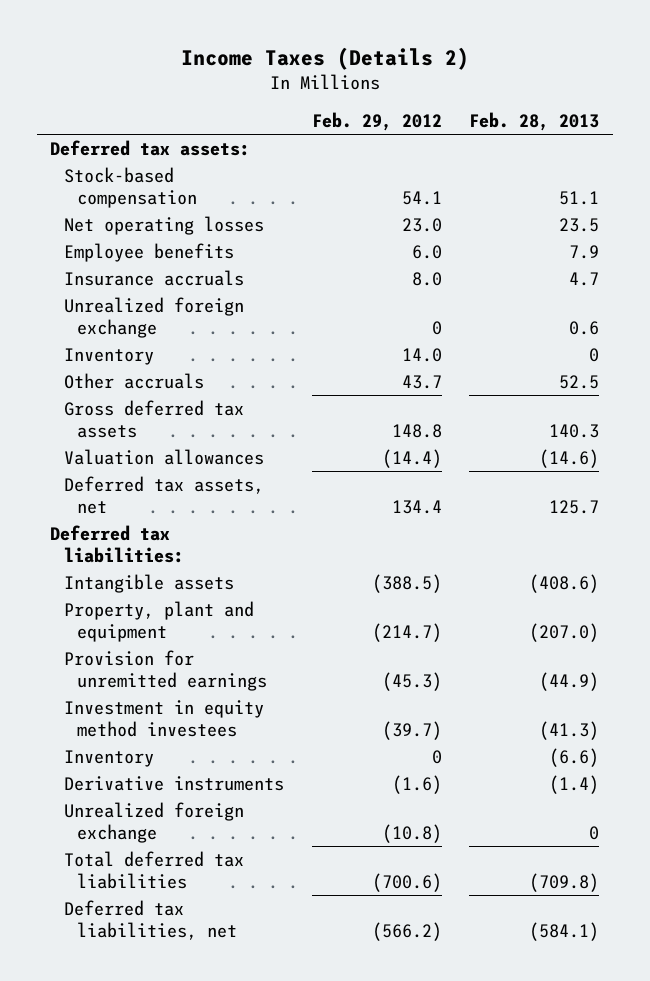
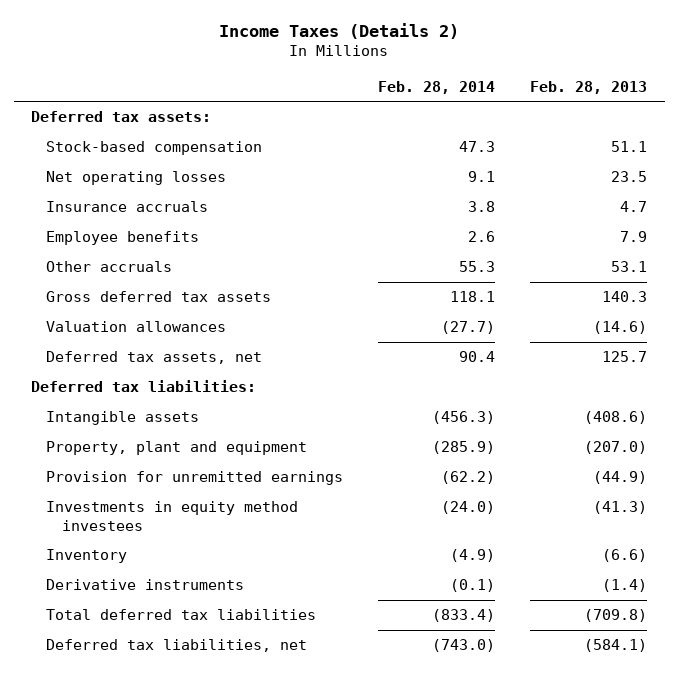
[311,112,442,132] Feb. 29, 2012 -> none
none -> [378,80,496,94] Feb. 28, 2014
[63,296,244,339] Unrealized foreign exchange -> none
[63,347,154,365] Inventory -> none
[63,242,234,262] Employee benefits -> [46,231,200,246] Employee benefits
[559,374,600,389] 52.5 -> [611,261,648,273] 53.1
[63,699,264,738] Investment in equity method investees -> [46,501,299,531] Investments in equity method investees
[63,801,244,844] Unrealized foreign exchange -> none

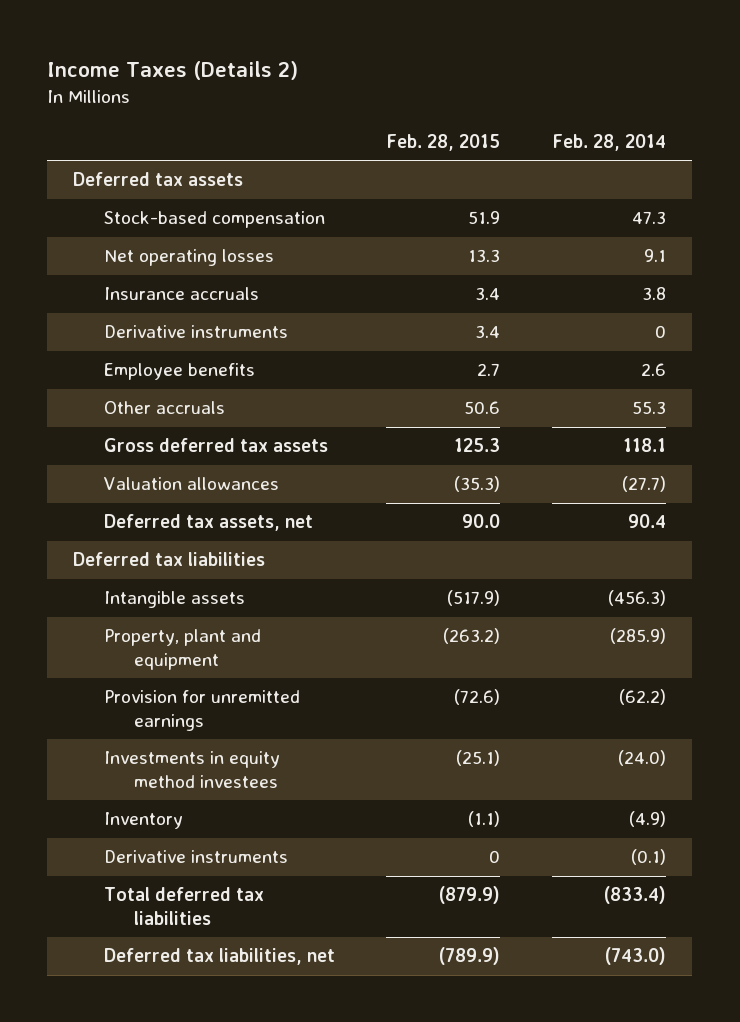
[530,80,648,94] Feb. 28, 2013 -> none
none -> [386,133,501,151] Feb. 28, 2015
[31,111,212,123] Deferred tax assets: -> [73,172,244,187] Deferred tax assets
none -> [103,325,288,339] Derivative instruments
[31,380,257,393] Deferred tax liabilities: -> [73,552,266,567] Deferred tax liabilities

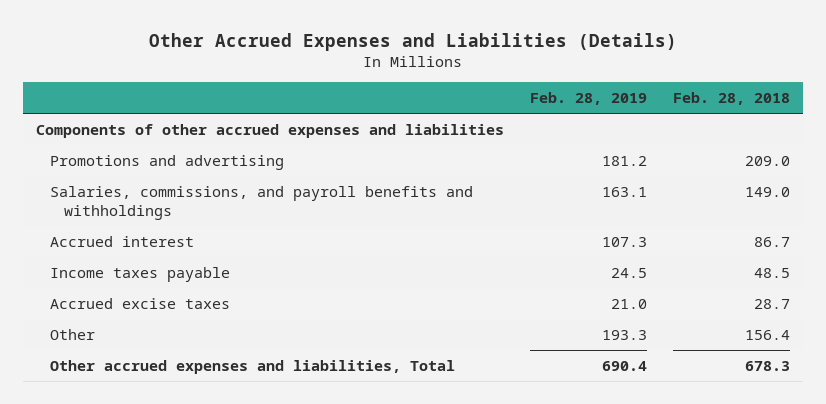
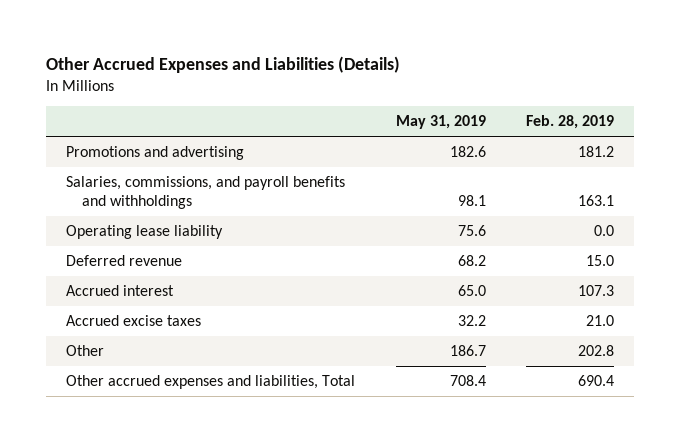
[673,92,791,106] Feb. 28, 2018 -> none
none -> [395,115,486,130] May 31, 2019
[36,123,505,138] Components of other accrued expenses and liabilities -> none
none -> [66,225,224,240] Operating lease liability
none -> [66,255,183,267] Deferred revenue
[49,266,230,282] Income taxes payable -> none
[602,329,648,340] 193.3 -> [578,345,615,357] 202.8

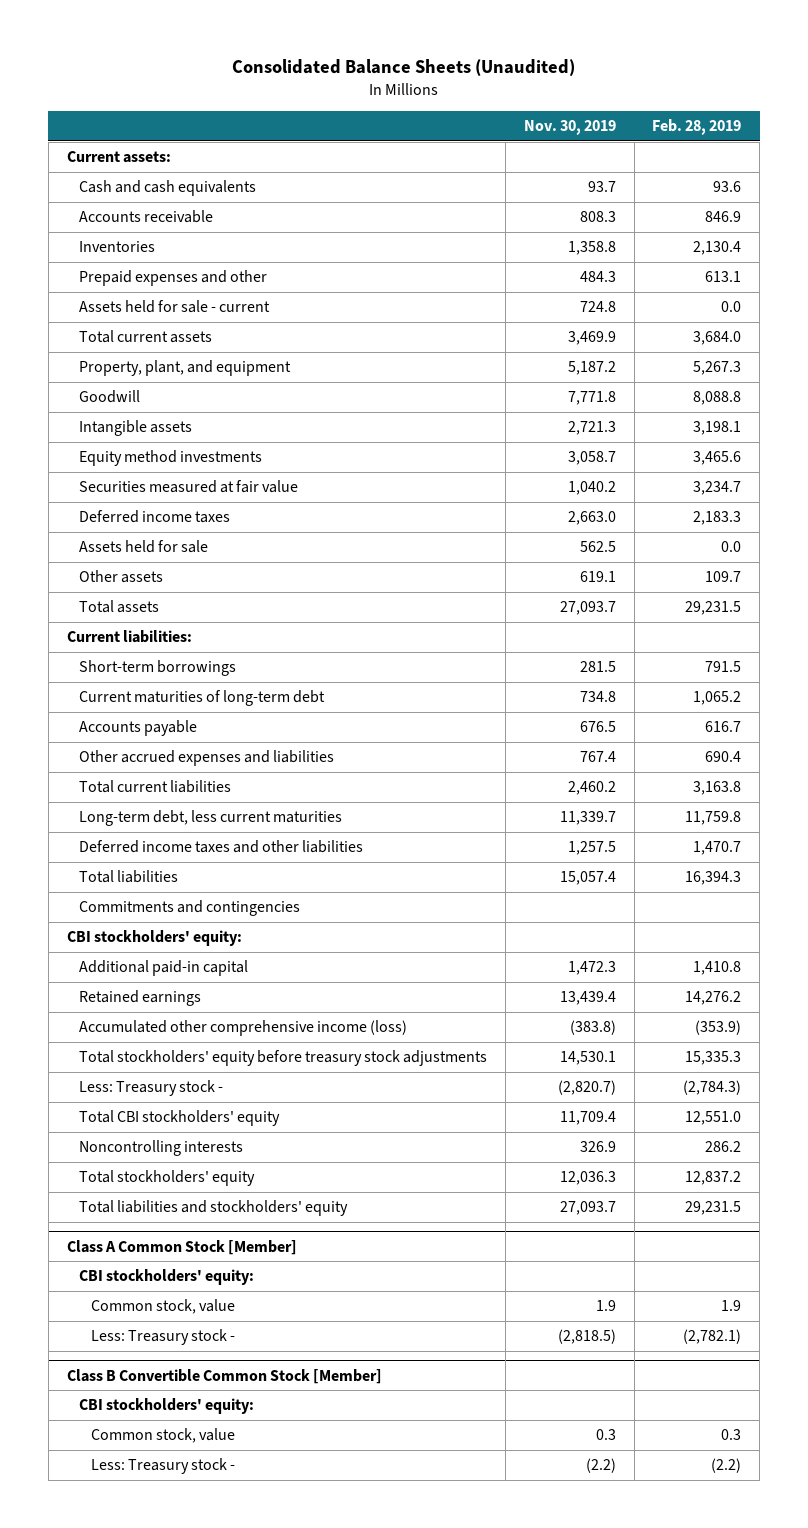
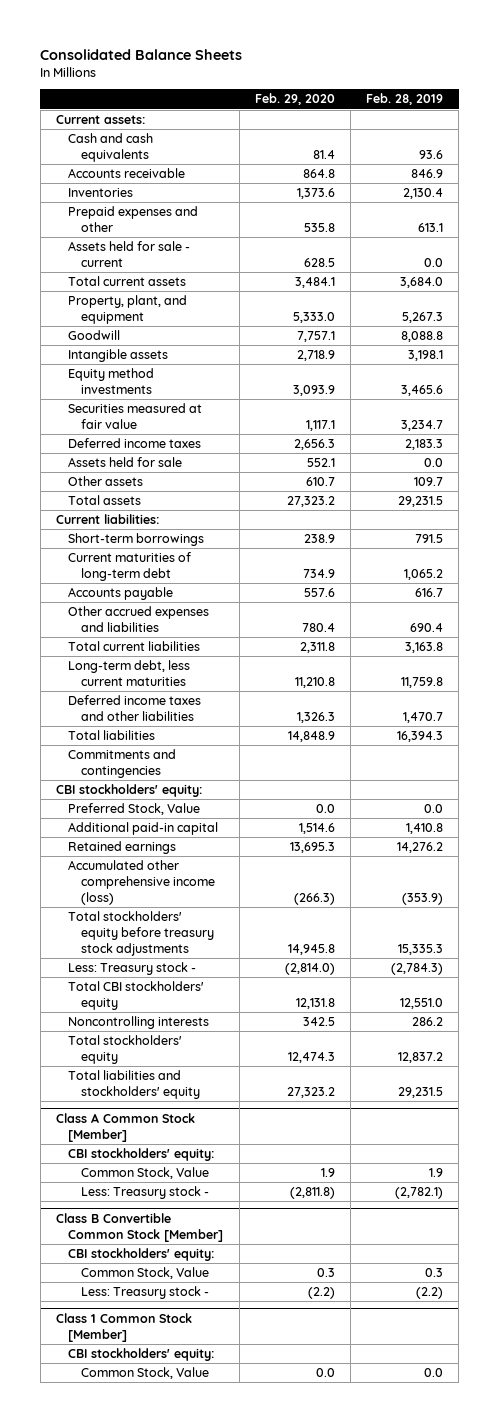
[232,59,576,77] Consolidated Balance Sheets (Unaudited) -> [40,48,243,60] Consolidated Balance Sheets
[523,120,616,136] Nov. 30, 2019 -> none
none -> [254,93,335,106] Feb. 29, 2020
none -> [68,803,201,816] Preferred Stock, Value
[90,1299,235,1315] Common stock, value -> [80,1167,209,1180] Common Stock, Value
[90,1428,235,1444] Common stock, value -> [80,1267,209,1280] Common Stock, Value
none -> [55,1313,192,1343] Class 1 Common Stock [Member]
none -> [68,1348,215,1362] CBI stockholders' equity:
none -> [80,1367,209,1380] Common Stock, Value

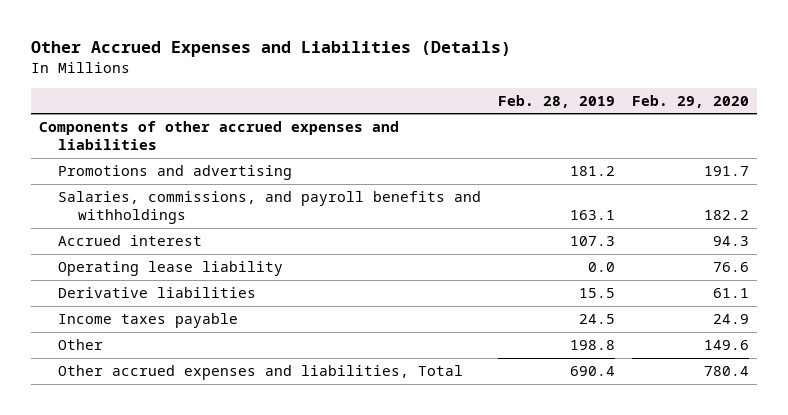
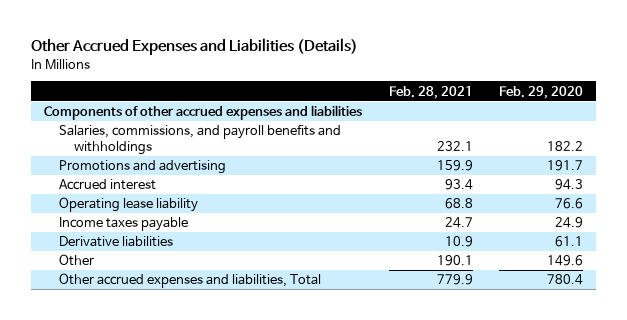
[498,94,616,108] Feb. 28, 2019 -> none
none -> [388,85,473,99] Feb. 28, 2021
[58,165,293,181] Promotions and advertising -> [59,160,227,175] Promotions and advertising
[58,287,257,299] Derivative liabilities -> [59,236,174,248] Derivative liabilities

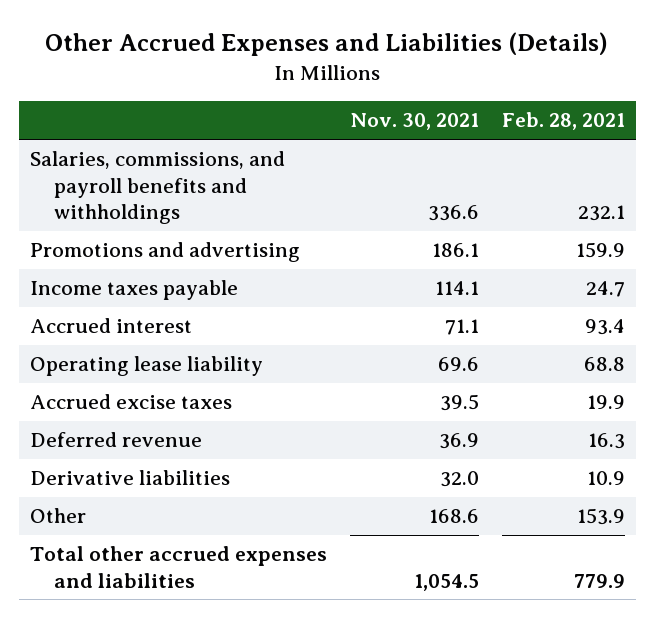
[498,85,583,99] Feb. 29, 2020 -> none
none -> [349,113,479,131] Nov. 30, 2021
[44,105,363,121] Components of other accrued expenses and liabilities -> none
[59,217,189,232] Income taxes payable -> [29,280,238,301] Income taxes payable
none -> [29,394,232,410] Accrued excise taxes
none -> [29,432,202,448] Deferred revenue
[436,255,473,267] 190.1 -> [576,508,625,526] 153.9
[59,273,322,289] Other accrued expenses and liabilities, Total -> [29,546,327,588] Total other accrued expenses and liabilities

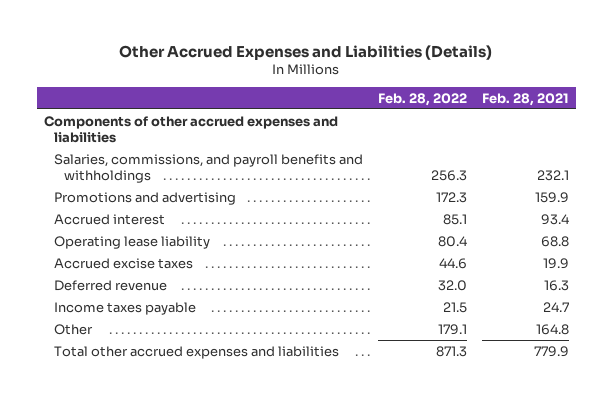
[349,113,479,131] Nov. 30, 2021 -> none
none -> [377,92,467,106] Feb. 28, 2022
none -> [43,115,338,143] Components of other accrued expenses and liabilities
[29,470,230,486] Derivative liabilities -> none
[29,280,238,301] Income taxes payable -> [54,301,197,315] Income taxes payable
[576,508,625,526] 153.9 -> [535,323,569,335] 164.8

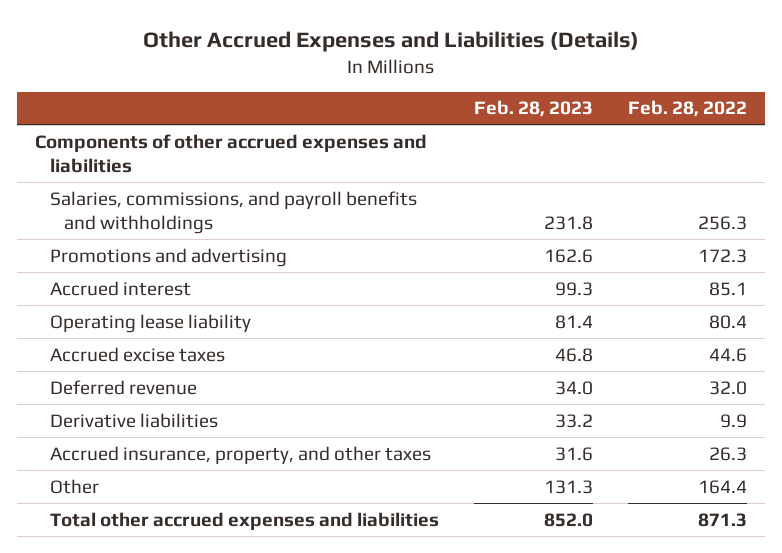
[481,92,569,106] Feb. 28, 2021 -> none
none -> [473,100,593,118] Feb. 28, 2023
[54,301,197,315] Income taxes payable -> none
none -> [49,412,218,428] Derivative liabilities
none -> [49,445,431,464] Accrued insurance, property, and other taxes
[437,323,467,335] 179.1 -> [698,479,748,494] 164.4

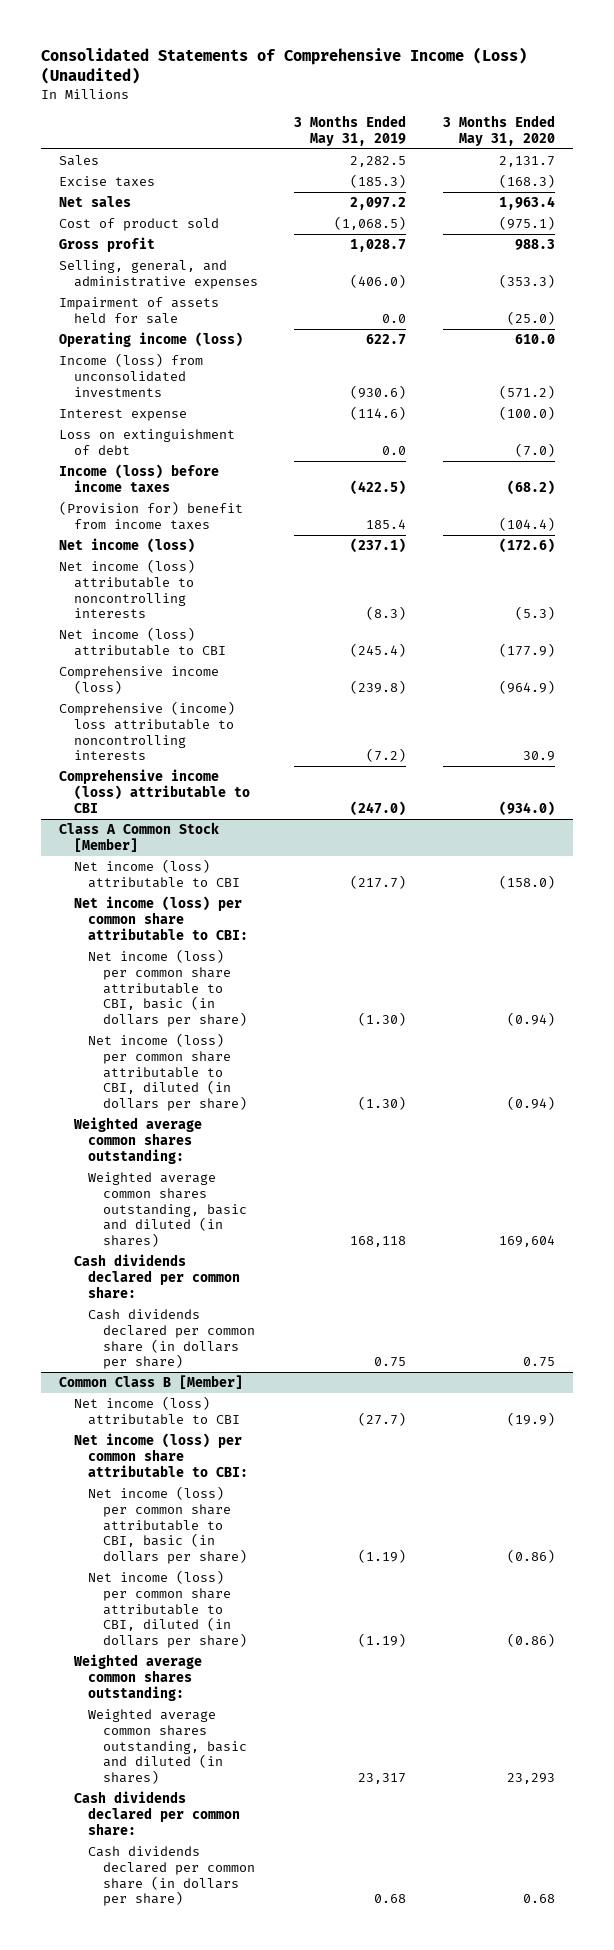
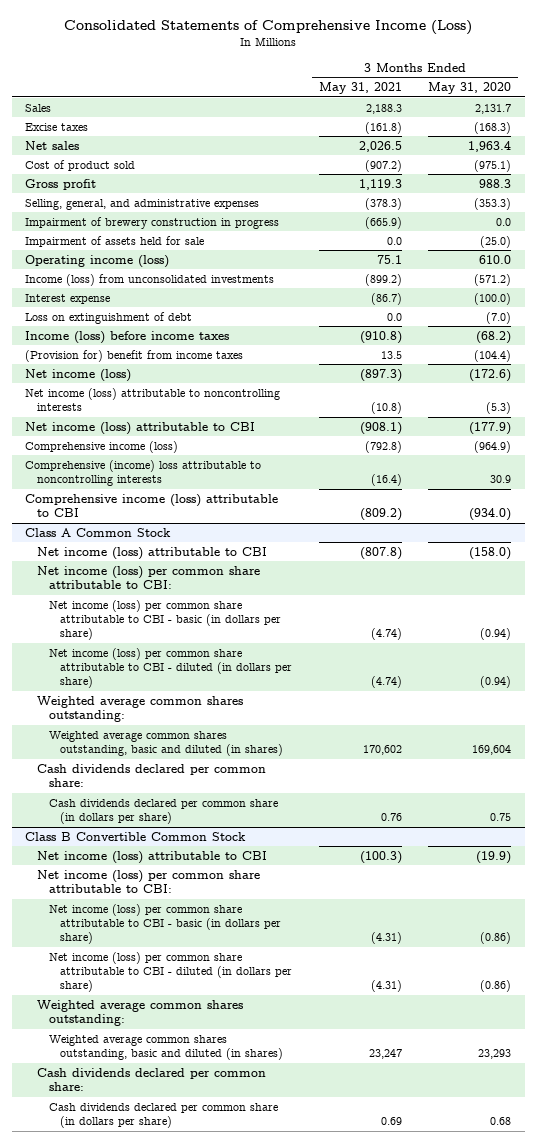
[41,47,528,85] Consolidated Statements of Comprehensive Income (Loss) (Unaudited) -> [64,20,473,36] Consolidated Statements of Comprehensive Income (Loss)
[294,115,407,146] 3 Months Ended May 31, 2019 -> none
none -> [318,82,402,95] May 31, 2021
none -> [25,216,280,229] Impairment of brewery construction in progress
[59,822,220,852] Class A Common Stock [Member] -> [25,527,172,537] Class A Common Stock
[88,949,247,1028] Net income (loss) per common share attributable to CBI, basic (in dollars per share) -> [48,599,282,641] Net income (loss) per common share attributable to CBI - basic (in dollars per share)
[88,1033,247,1112] Net income (loss) per common share attributable to CBI, diluted (in dollars per share) -> [48,647,293,689] Net income (loss) per common share attributable to CBI - diluted (in dollars per share)
[59,1375,244,1390] Common Class B [Member] -> [25,831,247,841] Class B Convertible Common Stock
[88,1486,247,1565] Net income (loss) per common share attributable to CBI, basic (in dollars per share) -> [48,903,282,945] Net income (loss) per common share attributable to CBI - basic (in dollars per share)
[88,1570,247,1649] Net income (loss) per common share attributable to CBI, diluted (in dollars per share) -> [48,951,293,993] Net income (loss) per common share attributable to CBI - diluted (in dollars per share)

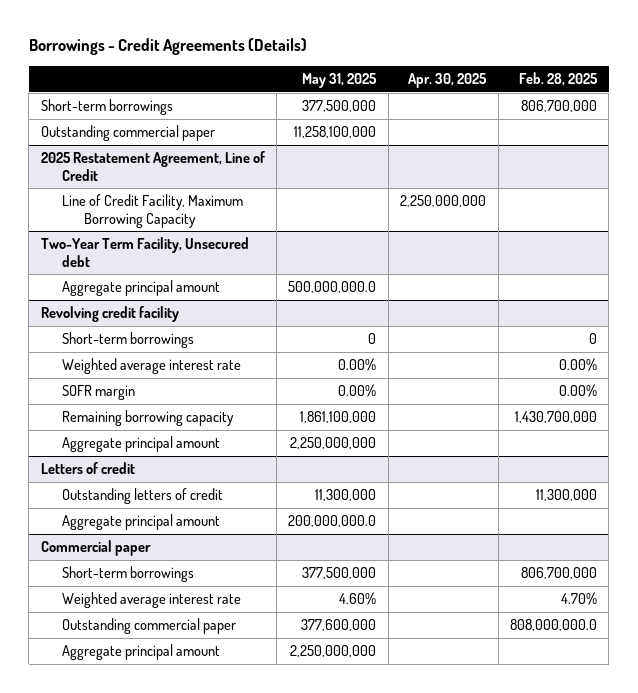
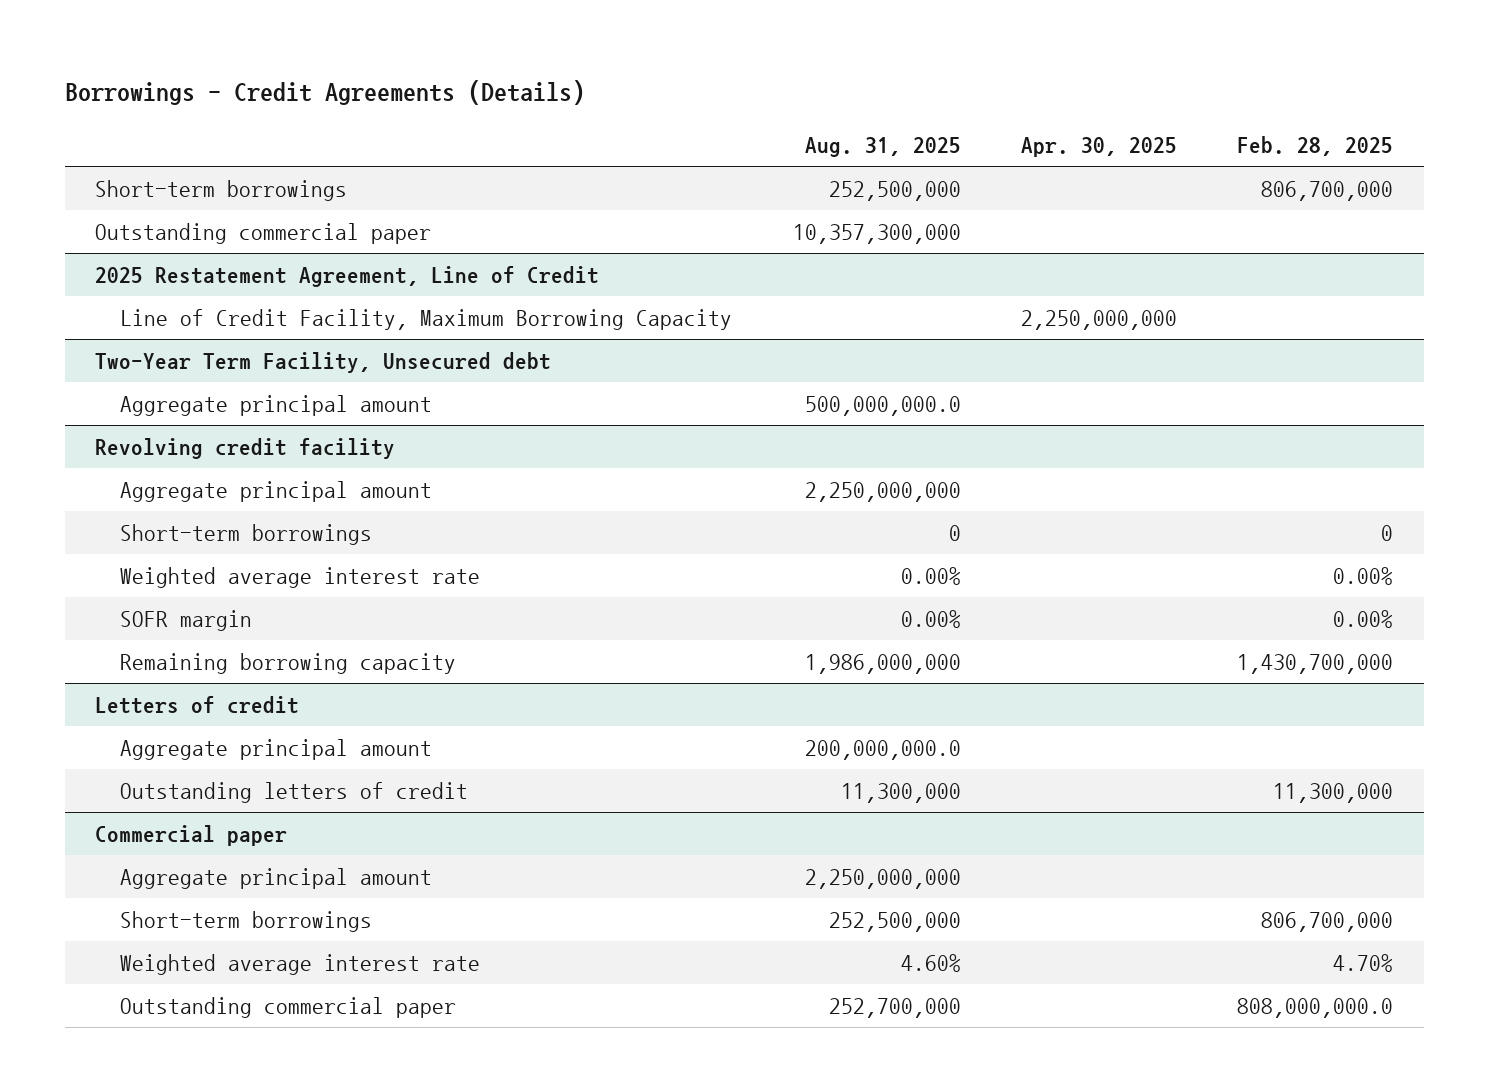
[302,73,378,89] May 31, 2025 -> none
none -> [804,136,961,157] Aug. 31, 2025
[62,436,221,453] Aggregate principal amount -> [120,480,433,502] Aggregate principal amount
[62,488,224,505] Outstanding letters of credit -> [120,781,469,803] Outstanding letters of credit
[62,644,221,661] Aggregate principal amount -> [120,867,433,889] Aggregate principal amount

